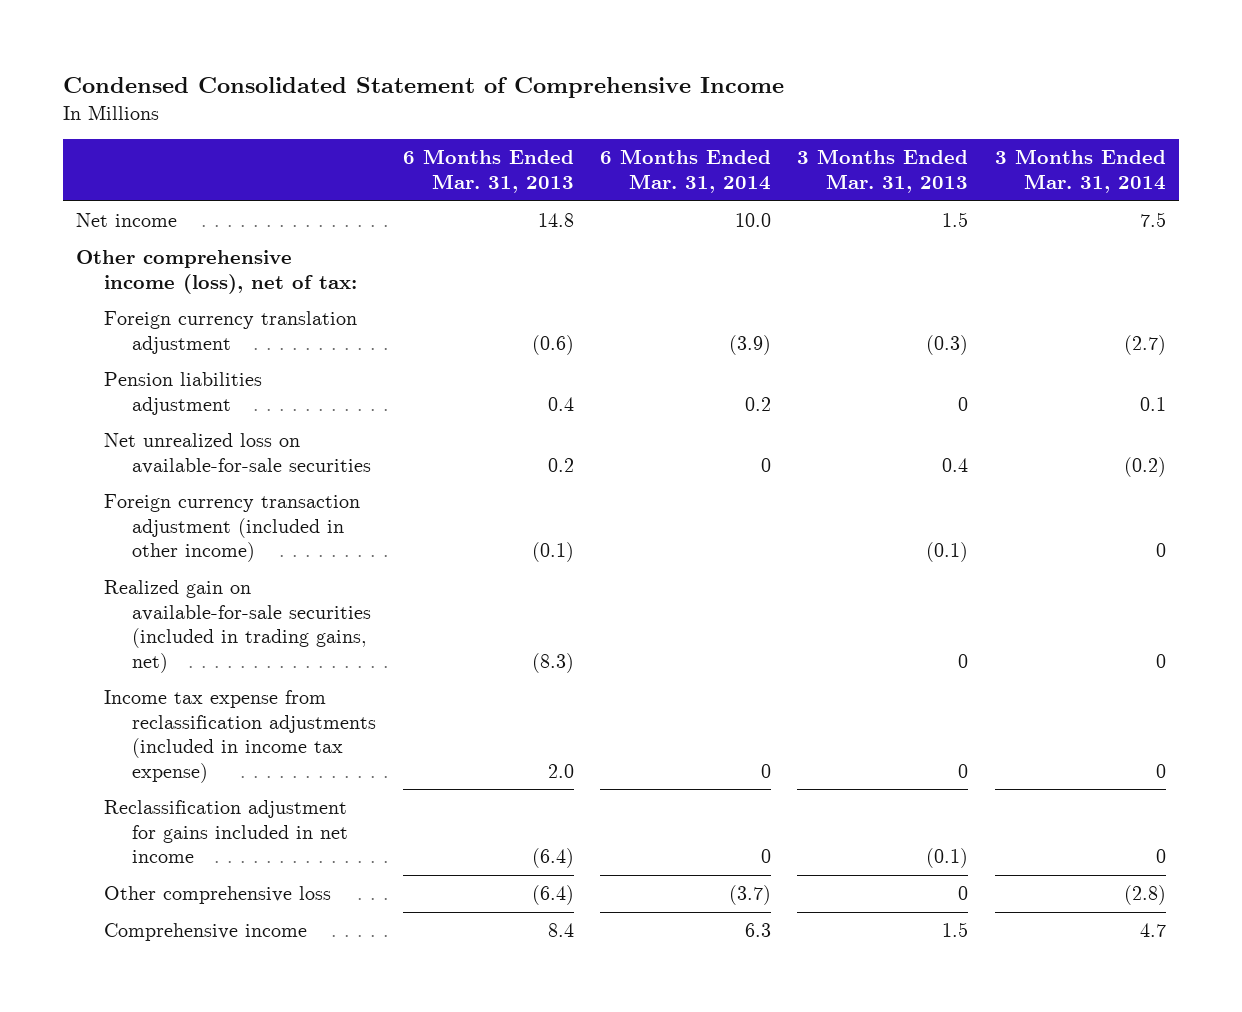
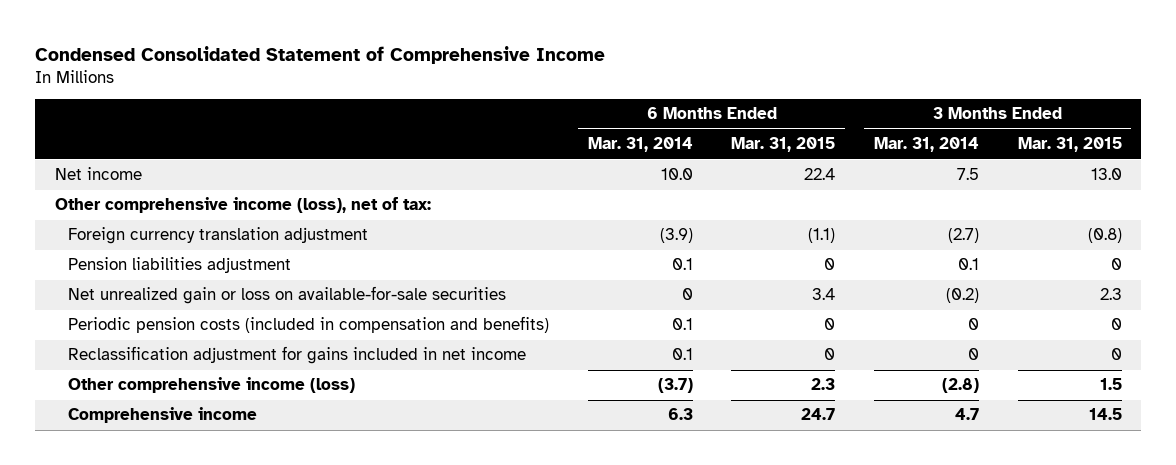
[402,149,574,194] 6 Months Ended Mar. 31, 2013 -> none
[797,149,969,194] 3 Months Ended Mar. 31, 2013 -> none
none -> [731,137,836,153] Mar. 31, 2015
none -> [1017,137,1122,153] Mar. 31, 2015
[104,494,361,563] Foreign currency transaction adjustment (included in other income) -> none
[104,580,372,673] Realized gain on available-for-sale securities (included in trading gains, net) -> none
[104,690,377,783] Income tax expense from reclassification adjustments (included in income tax expense) -> none
[744,396,771,411] 0.2 -> [671,258,693,271] 0.1
[104,433,372,474] Net unrealized loss on available-for-sale securities -> [68,286,507,305] Net unrealized gain or loss on available-for-sale securities
none -> [68,316,550,334] Periodic pension costs (included in compensation and benefits)
[760,849,771,864] 0 -> [671,348,693,361] 0.1
[104,886,332,905] Other comprehensive loss -> [68,377,356,394] Other comprehensive income (loss)

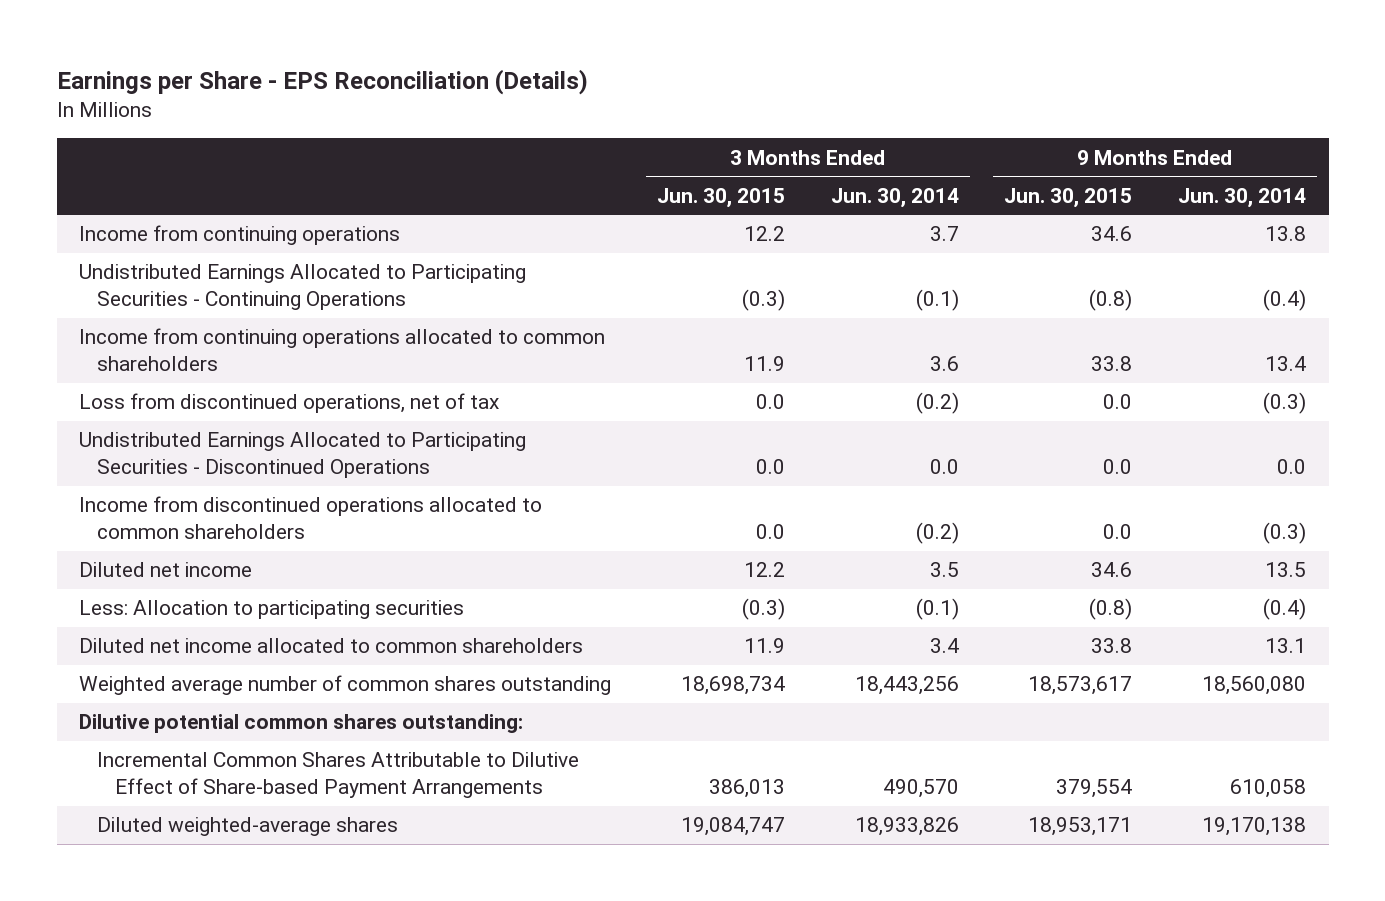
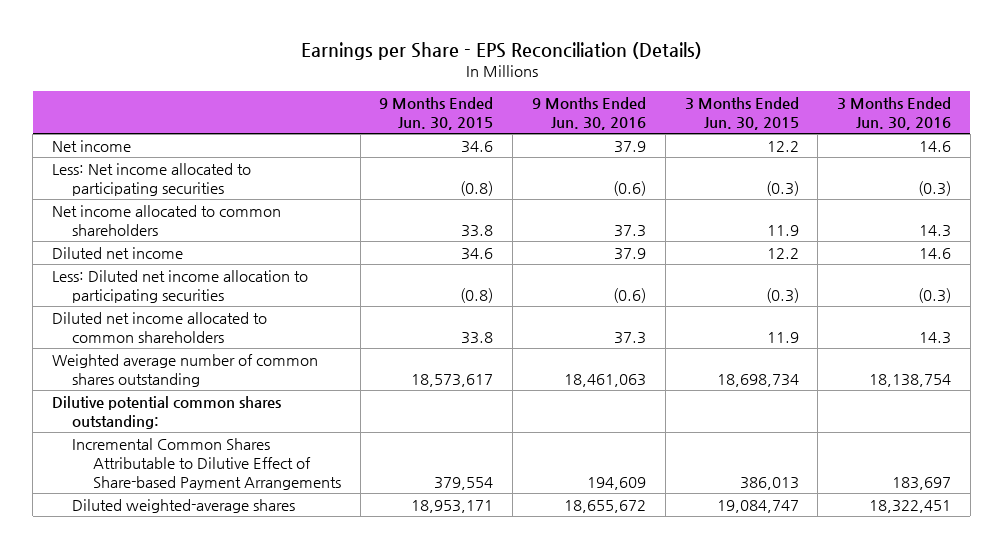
[830,187,959,208] Jun. 30, 2014 -> none
[1177,187,1306,208] Jun. 30, 2014 -> none
none -> [531,97,646,131] 9 Months Ended Jun. 30, 2016
none -> [837,97,952,131] 3 Months Ended Jun. 30, 2016
[79,393,500,414] Loss from discontinued operations, net of tax -> none
[79,432,527,479] Undistributed Earnings Allocated to Participating Securities - Discontinued Operations -> none
[79,496,543,540] Income from discontinued operations allocated to common shareholders -> none
[79,225,401,246] Income from continuing operations -> [52,139,132,152] Net income
[79,264,527,311] Undistributed Earnings Allocated to Participating Securities - Continuing Operations -> [52,162,252,196] Less: Net income allocated to participating securities
[79,328,606,372] Income from continuing operations allocated to common shareholders -> [52,204,282,236] Net income allocated to common shareholders
[79,600,465,620] Less: Allocation to participating securities -> [52,269,309,303] Less: Diluted net income allocation to participating securities

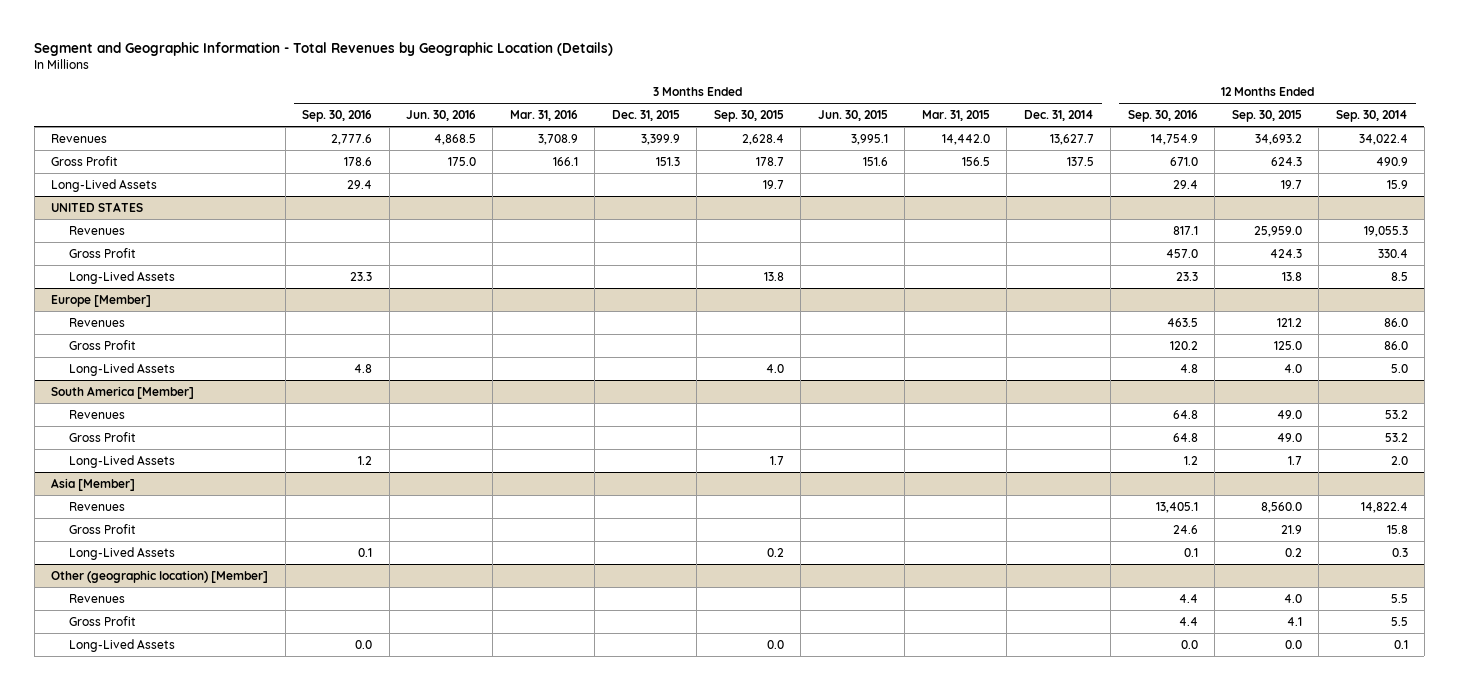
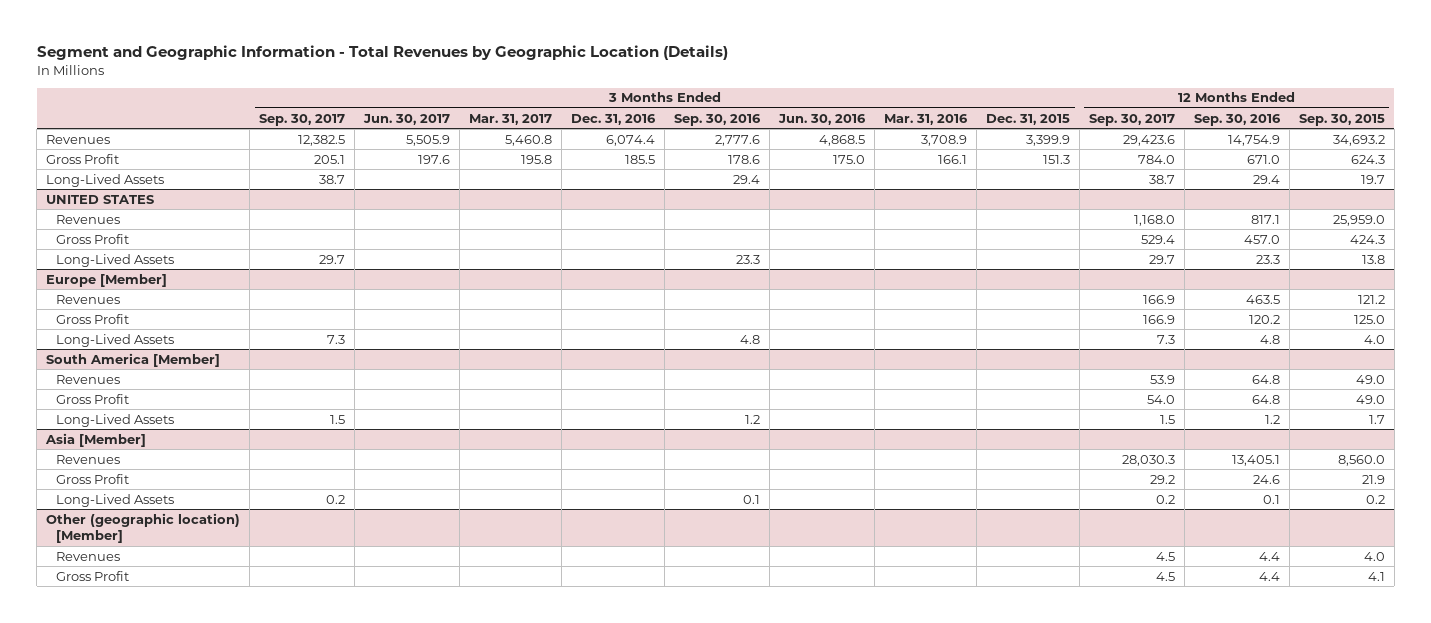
[713,109,784,122] Sep. 30, 2015 -> none
[817,109,888,121] Jun. 30, 2015 -> none
[921,109,990,121] Mar. 31, 2015 -> none
[1023,109,1094,121] Dec. 31, 2014 -> none
[1335,109,1408,122] Sep. 30, 2014 -> none
none -> [259,113,346,126] Sep. 30, 2017
none -> [363,113,451,125] Jun. 30, 2017
none -> [469,113,553,125] Mar. 31, 2017
none -> [571,113,657,125] Dec. 31, 2016
none -> [1088,113,1175,126] Sep. 30, 2017
[69,638,176,652] Long-Lived Assets -> none

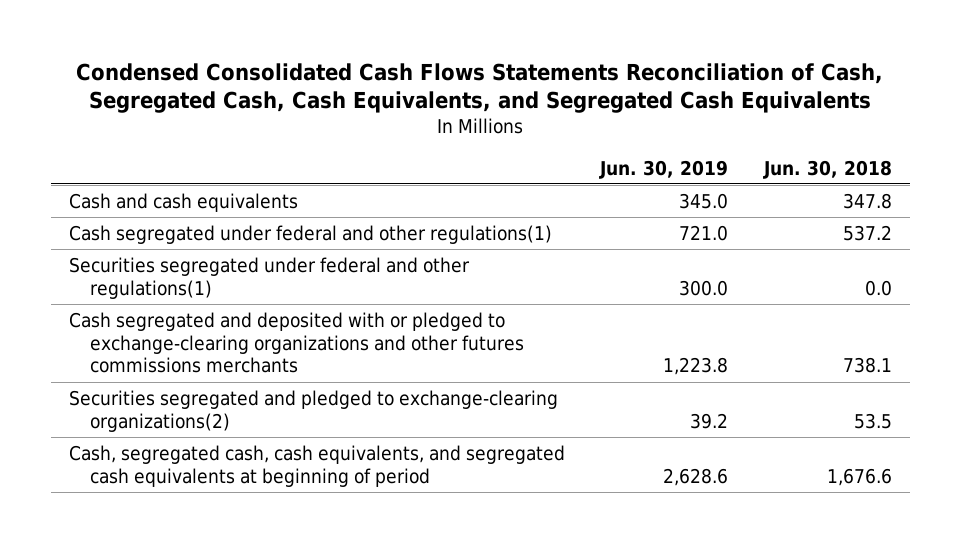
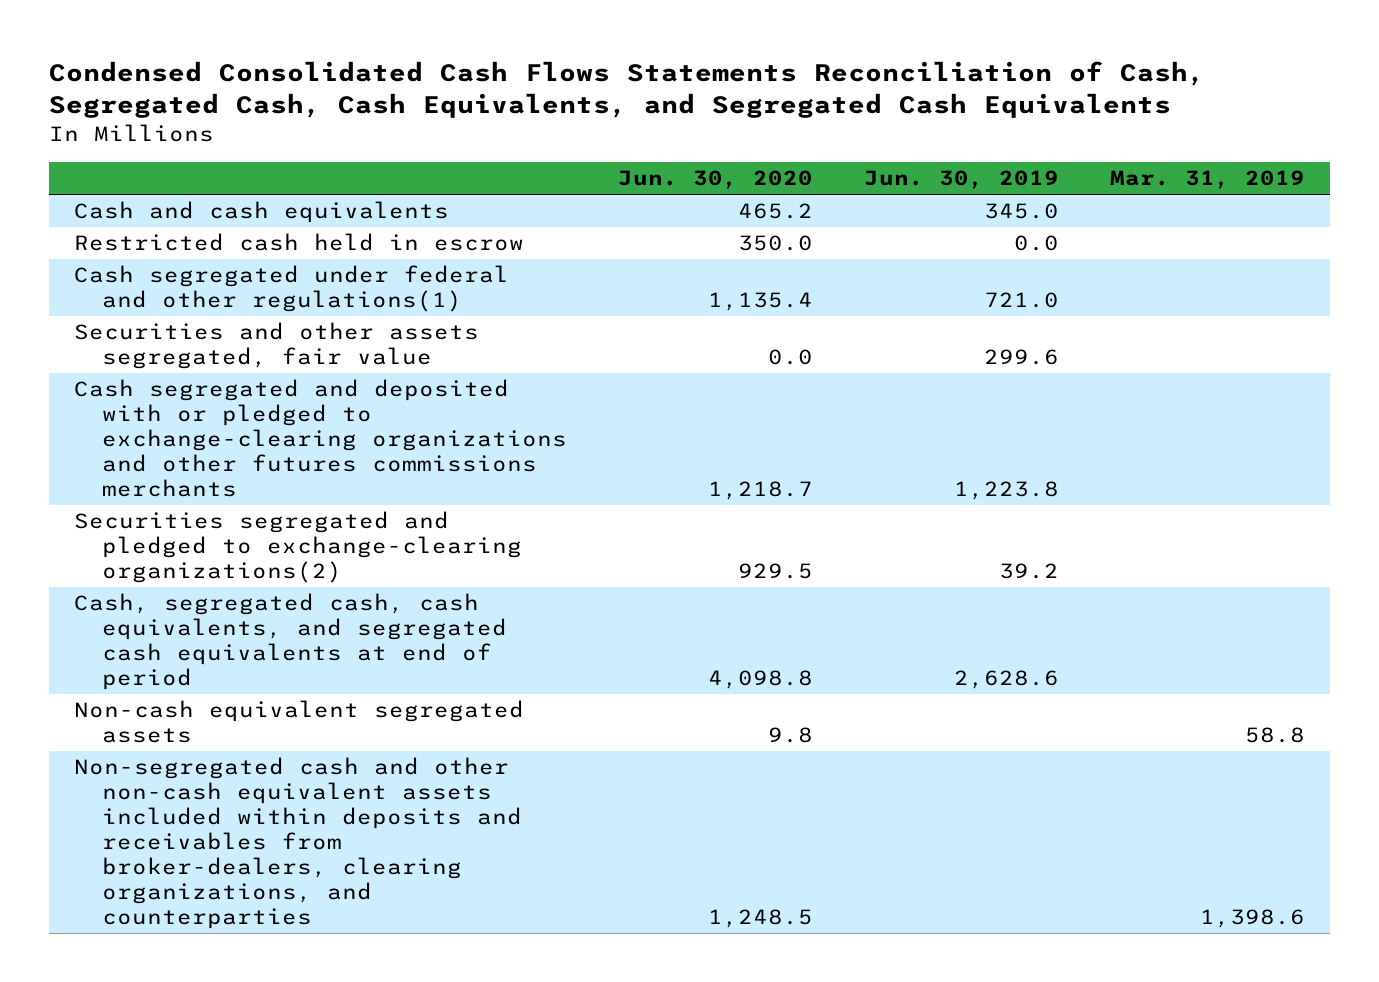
[763,159,893,179] Jun. 30, 2018 -> none
none -> [617,170,813,190] Jun. 30, 2020
none -> [1109,170,1305,190] Mar. 31, 2019
none -> [74,233,525,252] Restricted cash held in escrow
[68,256,470,299] Securities segregated under federal and other regulations(1) -> none
none -> [74,322,480,370] Securities and other assets segregated, fair value
[68,444,565,487] Cash, segregated cash, cash equivalents, and segregated cash equivalents at beginning of period -> [74,593,508,691] Cash, segregated cash, cash equivalents, and segregated cash equivalents at end of period
none -> [74,700,525,744] Non-cash equivalent segregated assets
none -> [74,757,523,929] Non-segregated cash and other non-cash equivalent assets included within deposits and receivables from broker-dealers, clearing organizations, and counterparties

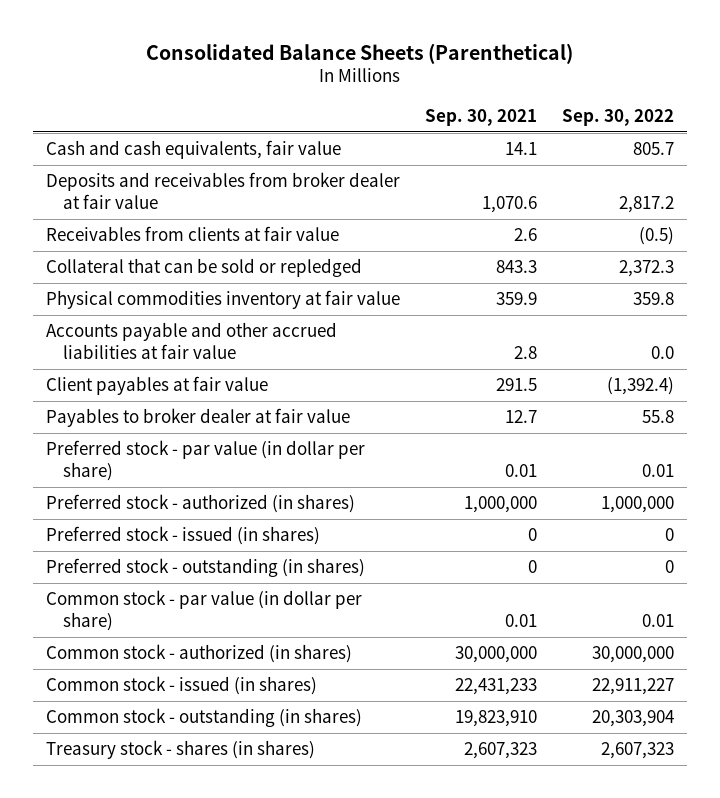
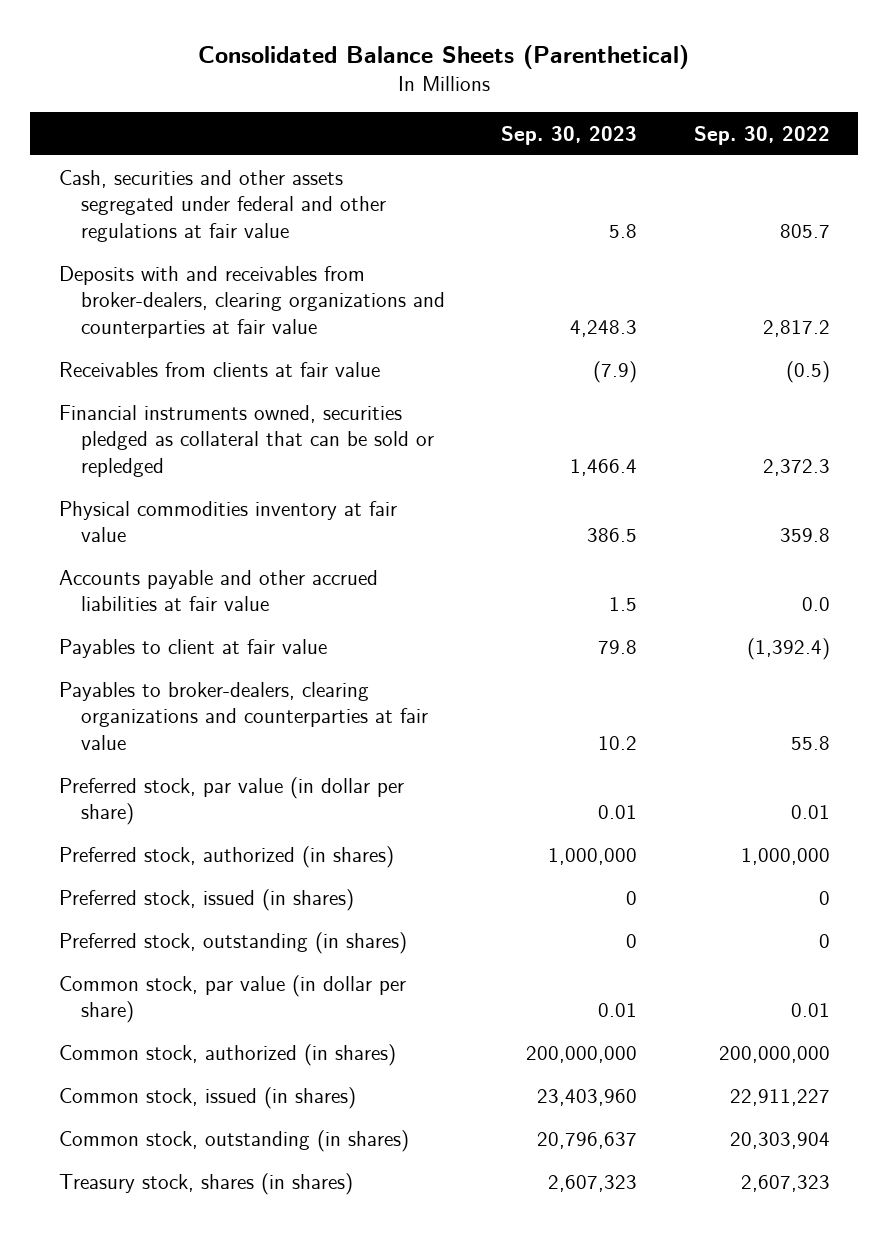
[424,108,537,126] Sep. 30, 2021 -> none
none -> [501,125,638,145] Sep. 30, 2023
[45,140,341,160] Cash and cash equivalents, fair value -> [58,169,386,242] Cash, securities and other assets segregated under federal and other regulations at fair value
[45,172,400,210] Deposits and receivables from broker dealer at fair value -> [58,265,445,338] Deposits with and receivables from broker-dealers, clearing organizations and counterparties at fair value
[45,258,362,278] Collateral that can be sold or repledged -> [58,404,434,477] Financial instruments owned, securities pledged as collateral that can be sold or repledged
[45,376,268,396] Client payables at fair value -> [58,638,327,658] Payables to client at fair value
[45,408,350,428] Payables to broker dealer at fair value -> [58,681,428,750] Payables to broker-dealers, clearing organizations and counterparties at fair value
[45,440,365,482] Preferred stock - par value (in dollar per share) -> [58,776,404,826] Preferred stock, par value (in dollar per share)
[45,494,355,514] Preferred stock - authorized (in shares) -> [58,845,394,868] Preferred stock, authorized (in shares)
[45,526,320,546] Preferred stock - issued (in shares) -> [58,888,354,911] Preferred stock, issued (in shares)
[45,558,365,578] Preferred stock - outstanding (in shares) -> [58,931,407,954] Preferred stock, outstanding (in shares)
[45,590,362,632] Common stock - par value (in dollar per share) -> [58,974,406,1024] Common stock, par value (in dollar per share)
[45,644,352,664] Common stock - authorized (in shares) -> [58,1043,396,1066] Common stock, authorized (in shares)
[592,646,675,664] 30,000,000 -> [718,1045,830,1063] 200,000,000
[45,676,317,696] Common stock - issued (in shares) -> [58,1086,356,1109] Common stock, issued (in shares)
[45,708,362,728] Common stock - outstanding (in shares) -> [58,1129,409,1152] Common stock, outstanding (in shares)
[45,740,315,760] Treasury stock - shares (in shares) -> [58,1172,353,1195] Treasury stock, shares (in shares)

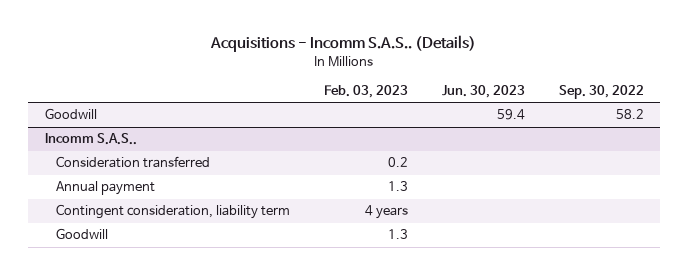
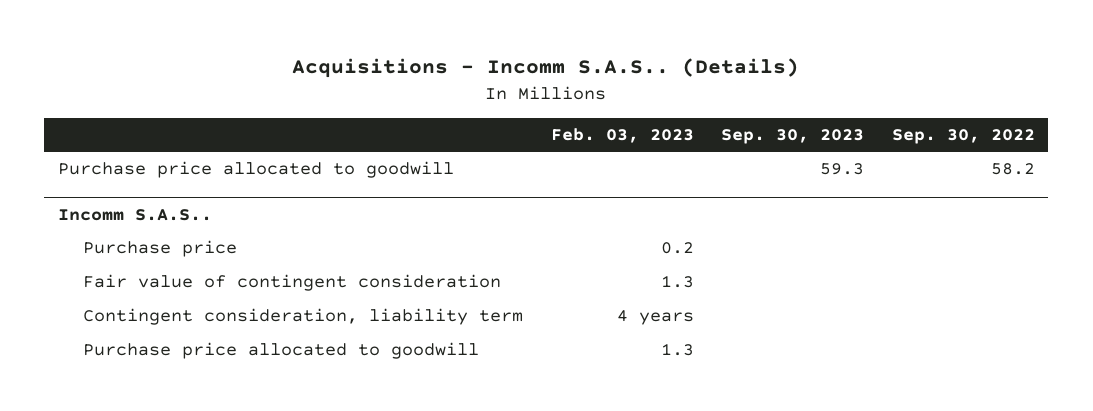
[441,85,525,99] Jun. 30, 2023 -> none
none -> [721,128,865,144] Sep. 30, 2023
[44,108,97,120] Goodwill -> [58,161,455,179] Purchase price allocated to goodwill
[55,156,210,169] Consideration transferred -> [83,240,238,258] Purchase price
[55,181,155,196] Annual payment -> [83,274,502,292] Fair value of contingent consideration
[55,228,108,240] Goodwill -> [83,342,480,360] Purchase price allocated to goodwill

